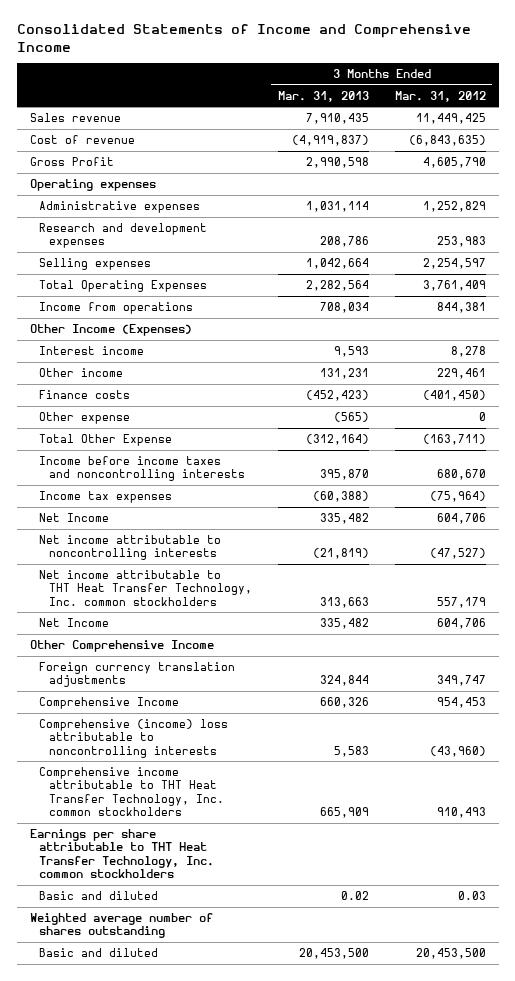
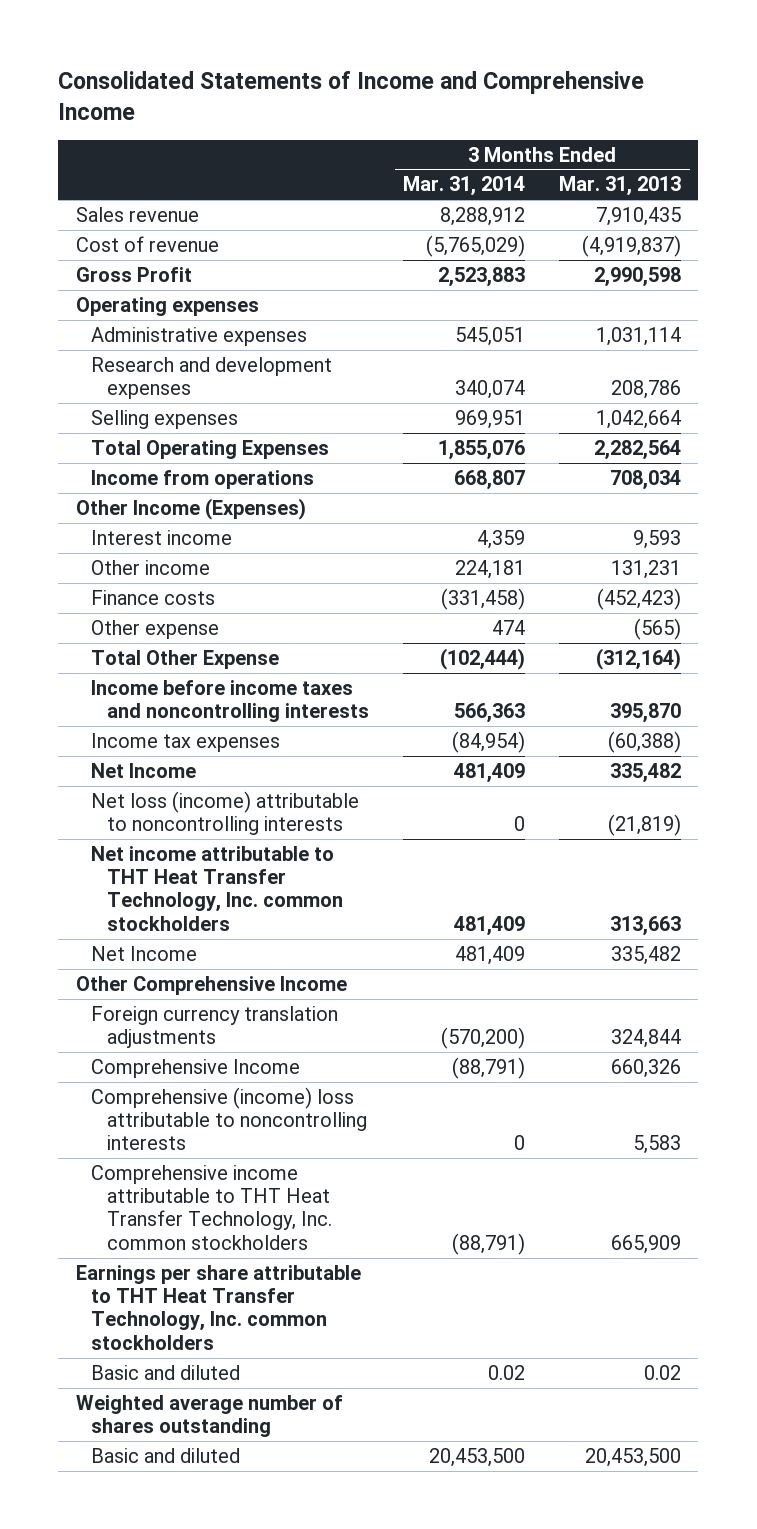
[394,90,486,102] Mar. 31, 2012 -> none
none -> [403,176,526,197] Mar. 31, 2014
[39,535,222,561] Net income attributable to noncontrolling interests -> [91,790,360,836] Net loss (income) attributable to noncontrolling interests

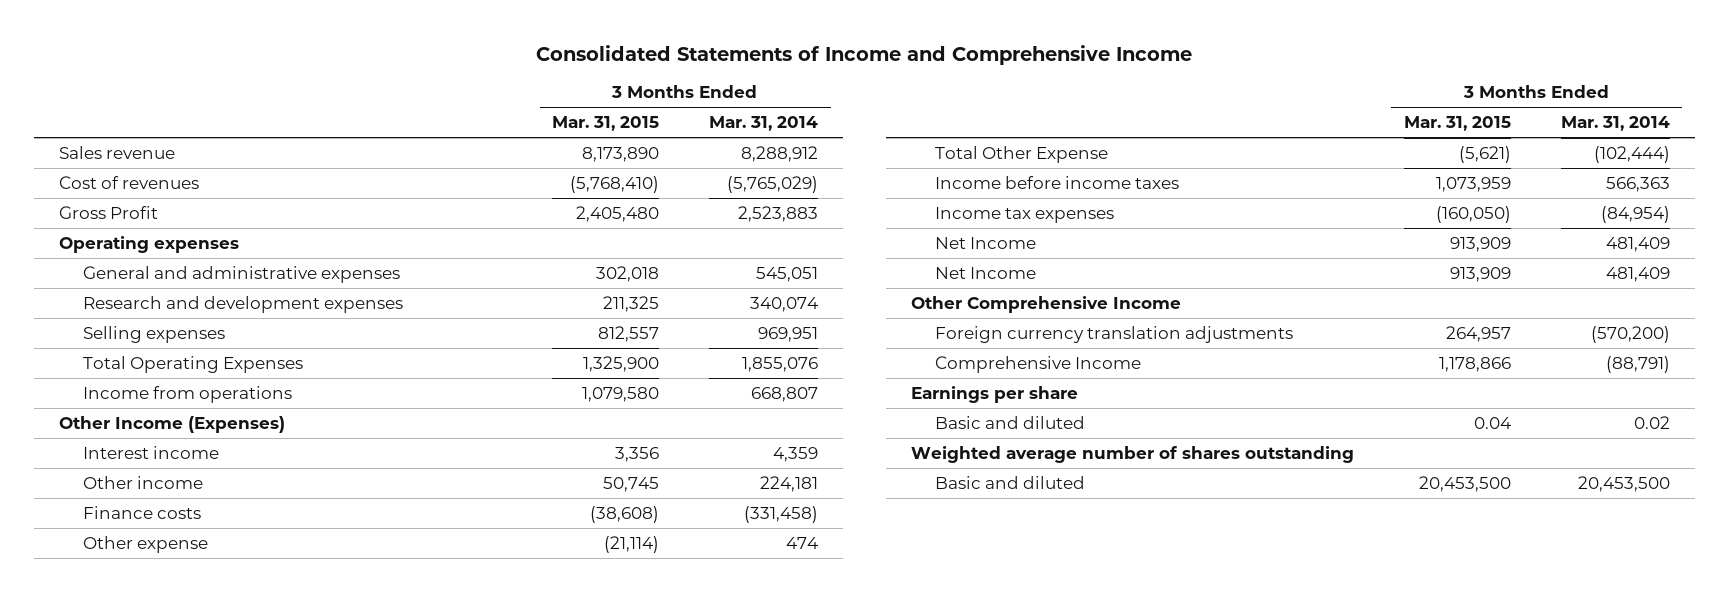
[559,176,682,197] Mar. 31, 2013 -> none
none -> [552,116,660,132] Mar. 31, 2015
[75,235,219,252] Cost of revenue -> [59,175,200,189] Cost of revenues
[91,326,308,346] Administrative expenses -> [83,265,401,283] General and administrative expenses
[91,679,370,723] Income before income taxes and noncontrolling interests -> [934,175,1179,189] Income before income taxes
[91,790,360,836] Net loss (income) attributable to noncontrolling interests -> none
[91,845,344,931] Net income attributable to THT Heat Transfer Technology, Inc. common stockholders -> none
[91,1086,368,1151] Comprehensive (income) loss attributable to noncontrolling interests -> none
[91,1164,333,1250] Comprehensive income attributable to THT Heat Transfer Technology, Inc. common stockholders -> none
[75,1264,361,1350] Earnings per share attributable to THT Heat Transfer Technology, Inc. common stockholders -> [910,385,1078,403] Earnings per share

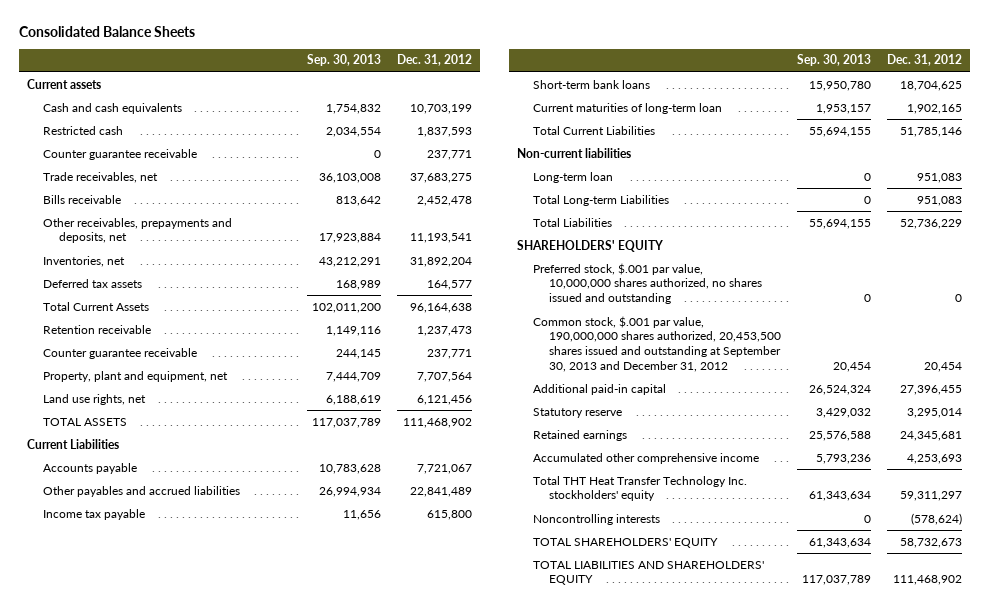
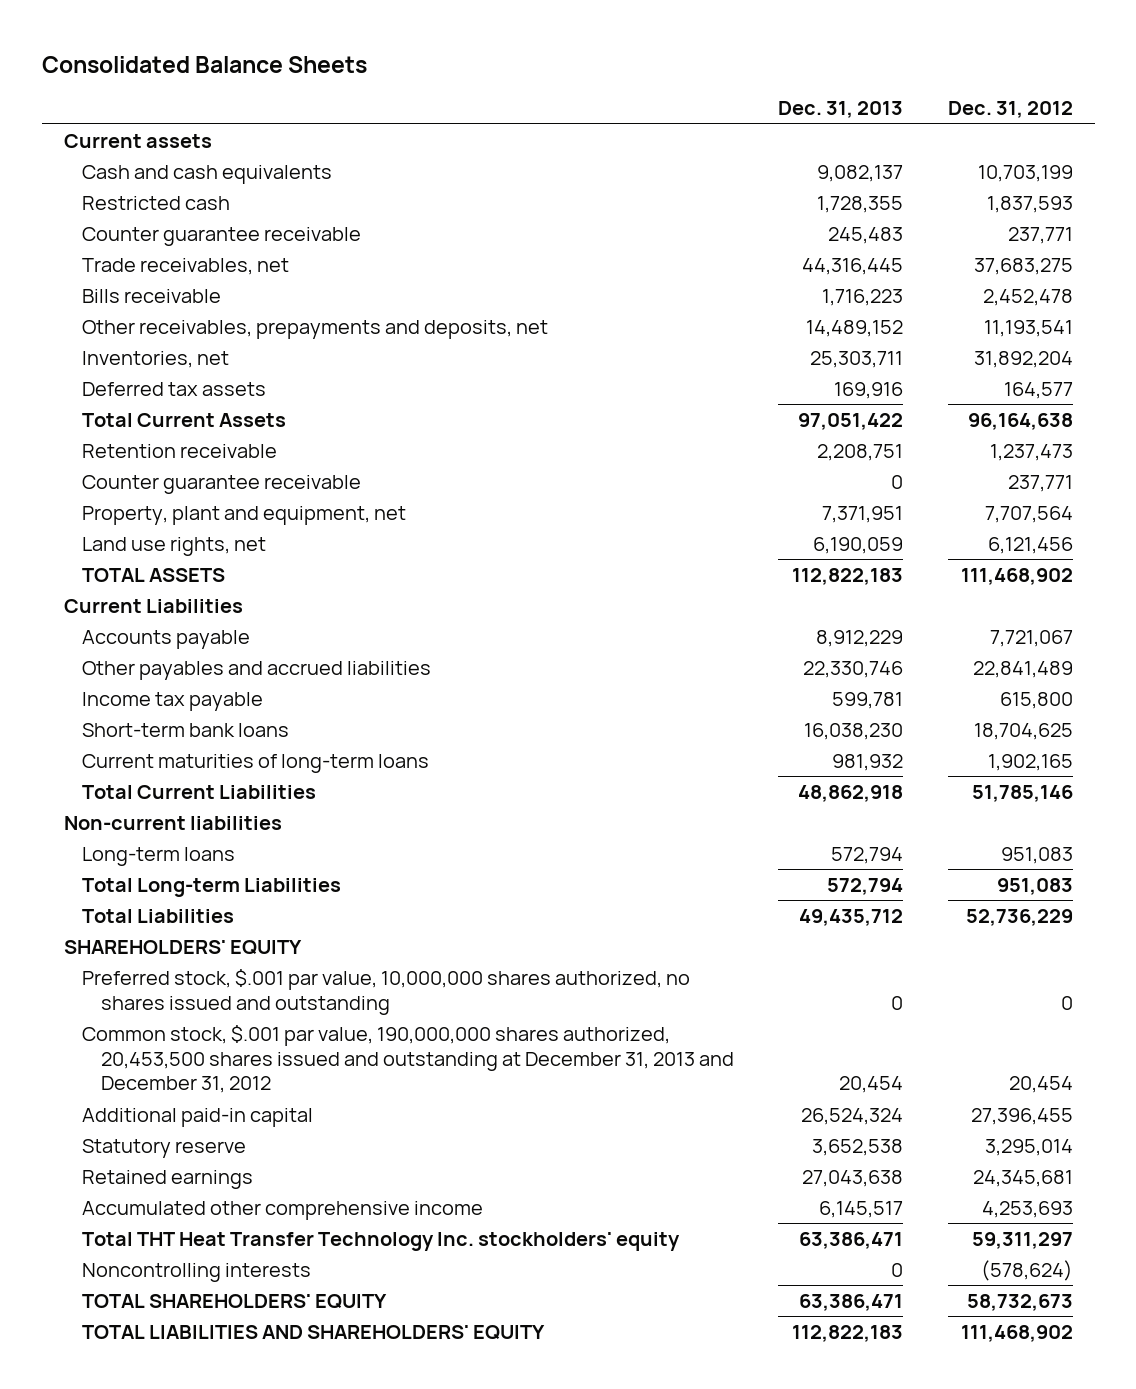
[307,54,382,67] Sep. 30, 2013 -> none
none -> [778,101,904,119] Dec. 31, 2013
[532,102,722,114] Current maturities of long-term loan -> [82,753,430,773] Current maturities of long-term loans
[532,171,613,183] Long-term loan -> [82,846,236,866] Long-term loans
[532,315,781,372] Common stock, $.001 par value, 190,000,000 shares authorized, 20,453,500 shares issued and outstanding at September 30, 2013 and December 31, 2012 -> [82,1024,734,1094] Common stock, $.001 par value, 190,000,000 shares authorized, 20,453,500 shares issued and outstanding at December 31, 2013 and December 31, 2012

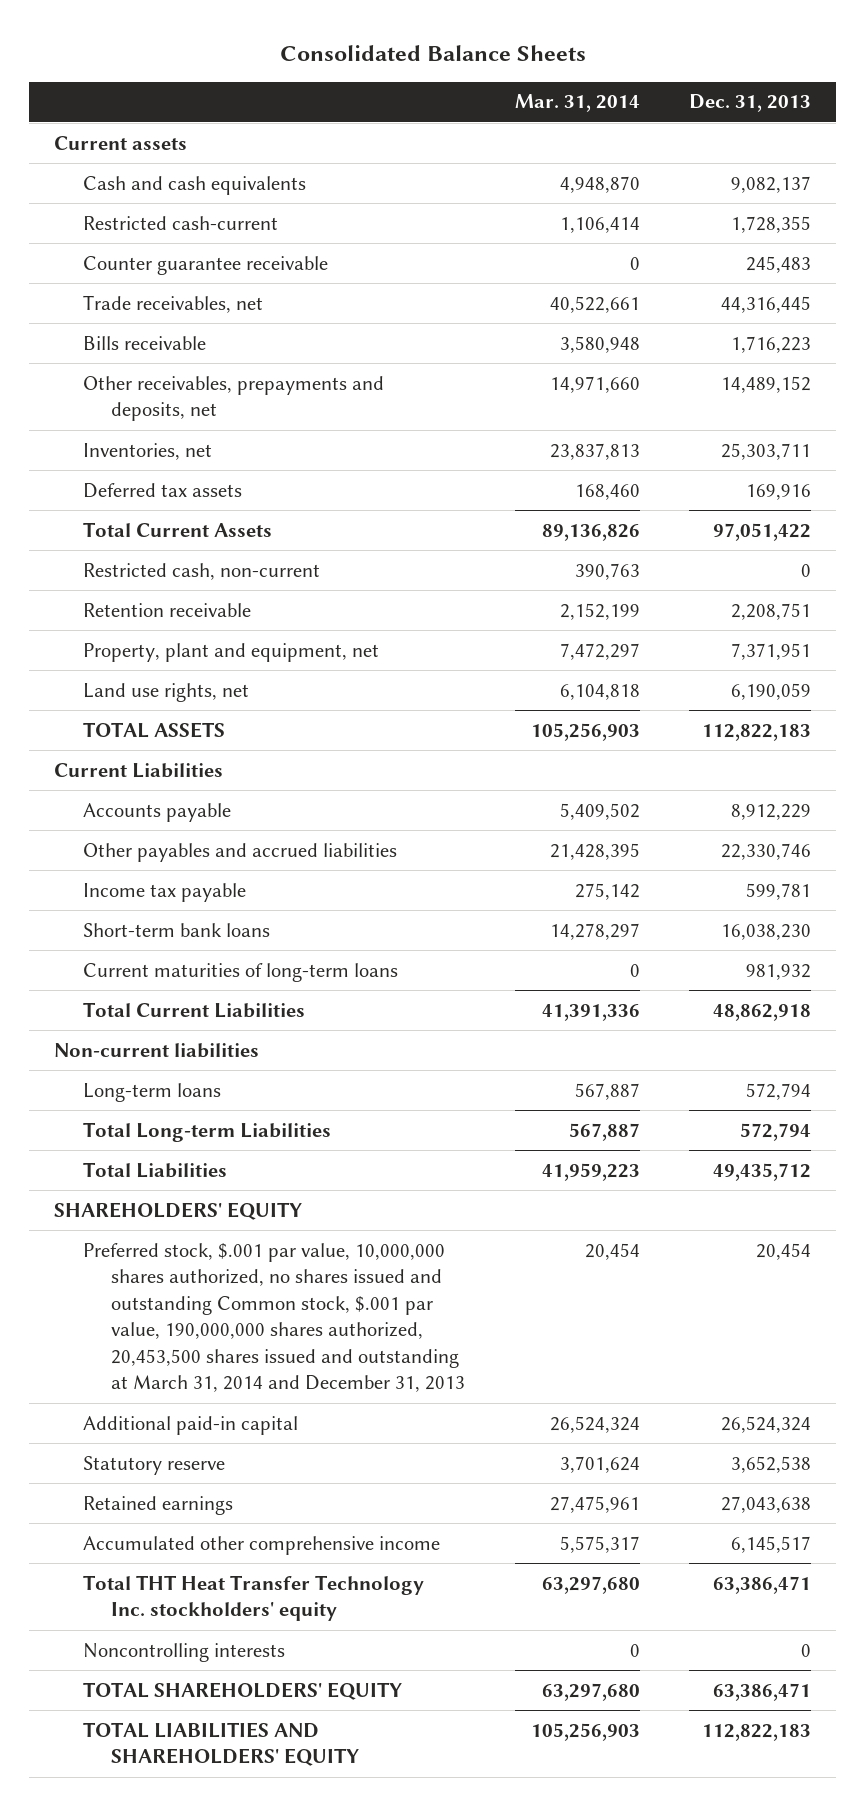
[947,101,1073,119] Dec. 31, 2012 -> none
none -> [514,94,640,113] Mar. 31, 2014
[82,195,231,210] Restricted cash -> [82,215,278,230] Restricted cash-current
none -> [82,562,320,580] Restricted cash, non-current
[82,474,362,494] Counter guarantee receivable -> none
[82,968,691,1015] Preferred stock, $.001 par value, 10,000,000 shares authorized, no shares issued and outstanding -> none
[82,1024,734,1094] Common stock, $.001 par value, 190,000,000 shares authorized, 20,453,500 shares issued and outstanding at December 31, 2013 and December 31, 2012 -> [82,1242,466,1393] Preferred stock, $.001 par value, 10,000,000 shares authorized, no shares issued and outstanding Common stock, $.001 par value, 190,000,000 shares authorized, 20,453,500 shares issued and outstanding at March 31, 2014 and December 31, 2013

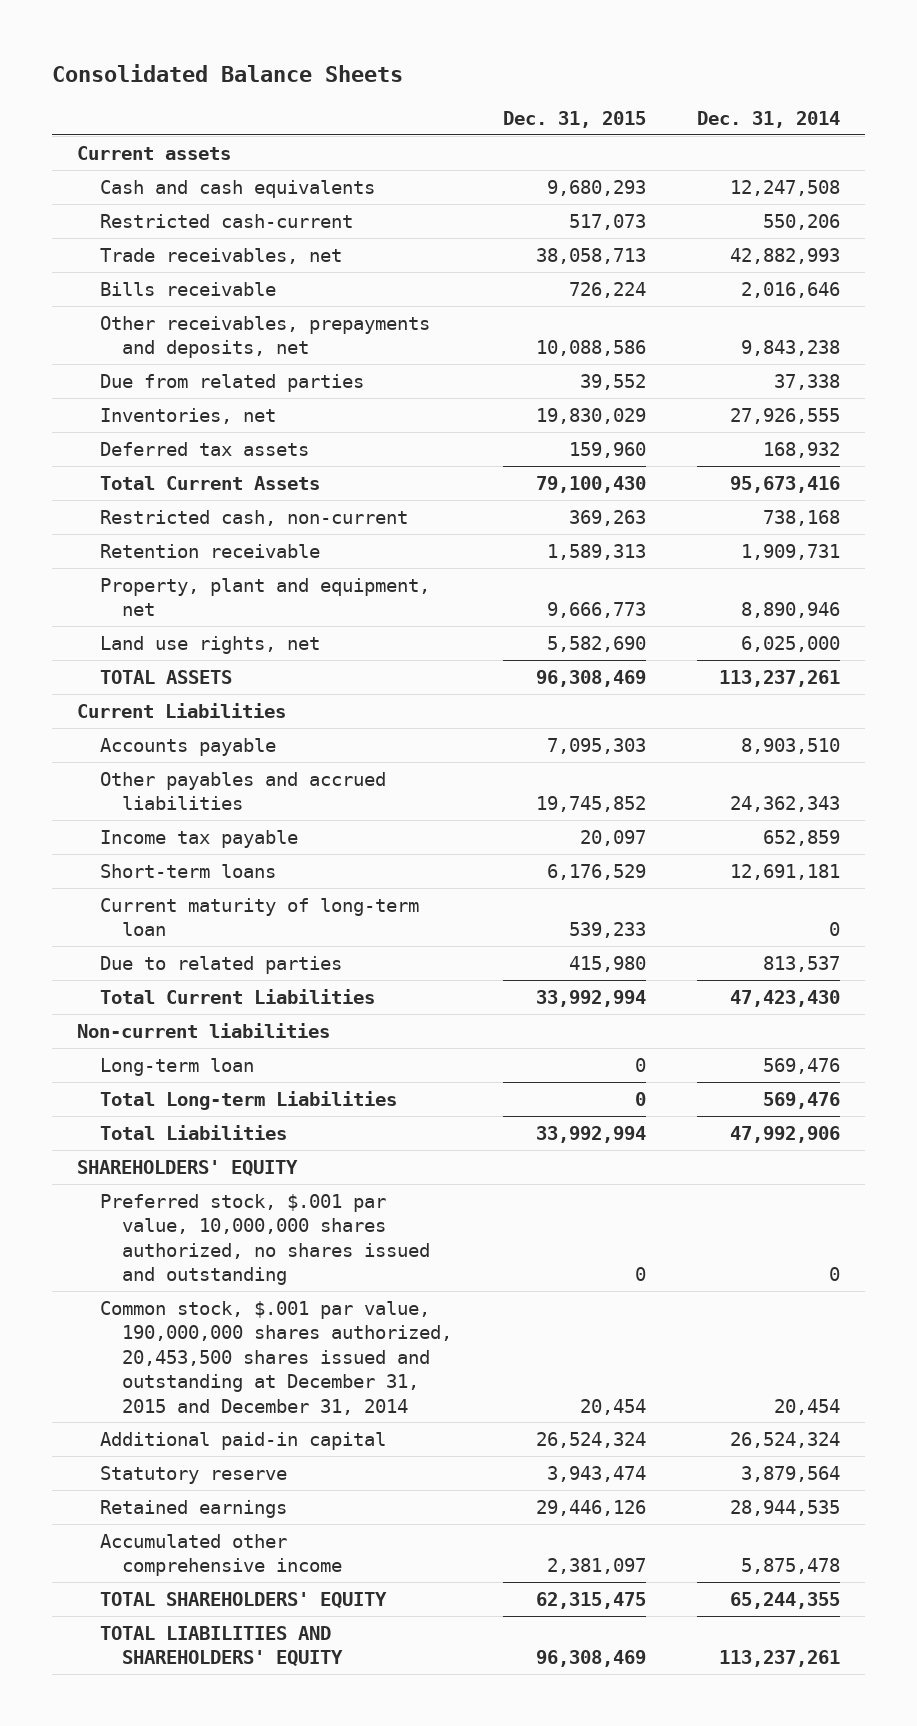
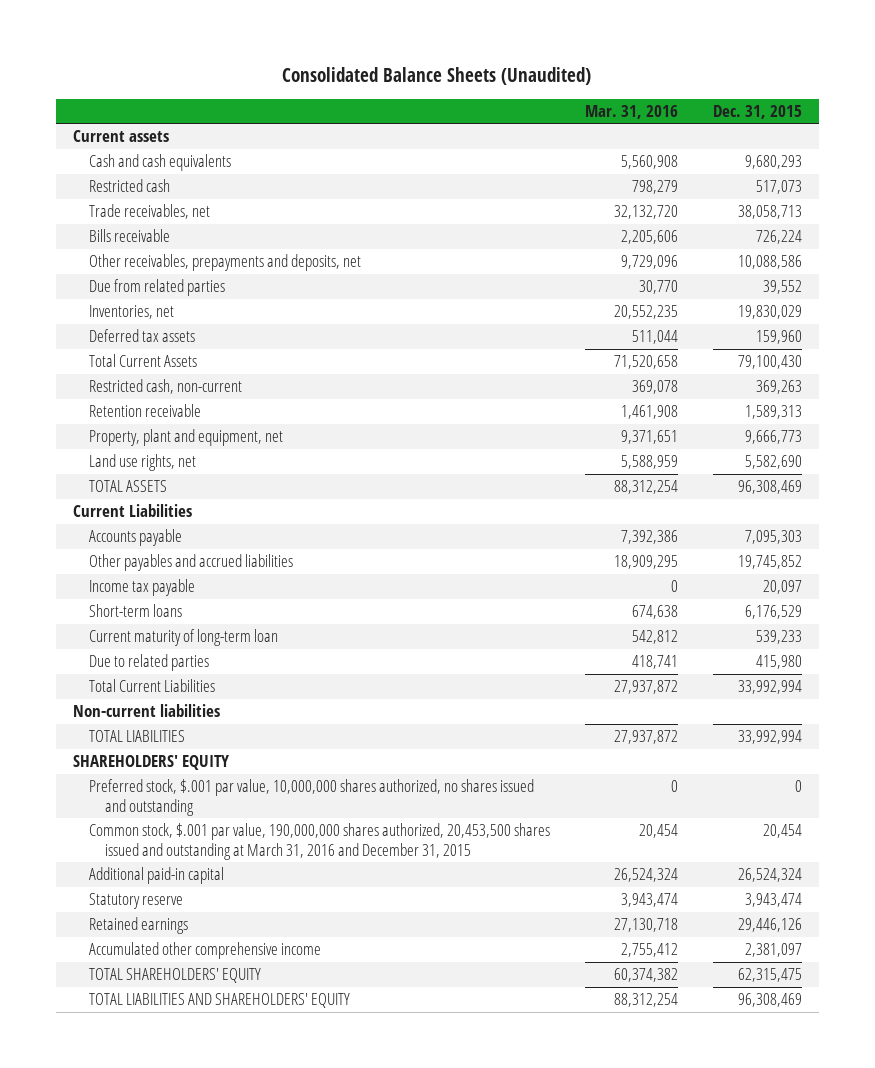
[52,63,404,82] Consolidated Balance Sheets -> [282,66,592,85] Consolidated Balance Sheets (Unaudited)
[696,110,840,128] Dec. 31, 2014 -> none
none -> [584,104,678,119] Mar. 31, 2016
[99,213,353,228] Restricted cash-current -> [89,179,171,193] Restricted cash
[99,1057,254,1076] Long-term loan -> none
[99,1090,397,1110] Total Long-term Liabilities -> none
[99,1124,287,1140] Total Liabilities -> [89,730,186,743] TOTAL LIABILITIES
[99,1300,453,1415] Common stock, $.001 par value, 190,000,000 shares authorized, 20,453,500 shares issued and outstanding at December 31, 2015 and December 31, 2014 -> [89,823,551,860] Common stock, $.001 par value, 190,000,000 shares authorized, 20,453,500 shares issued and outstanding at March 31, 2016 and December 31, 2015

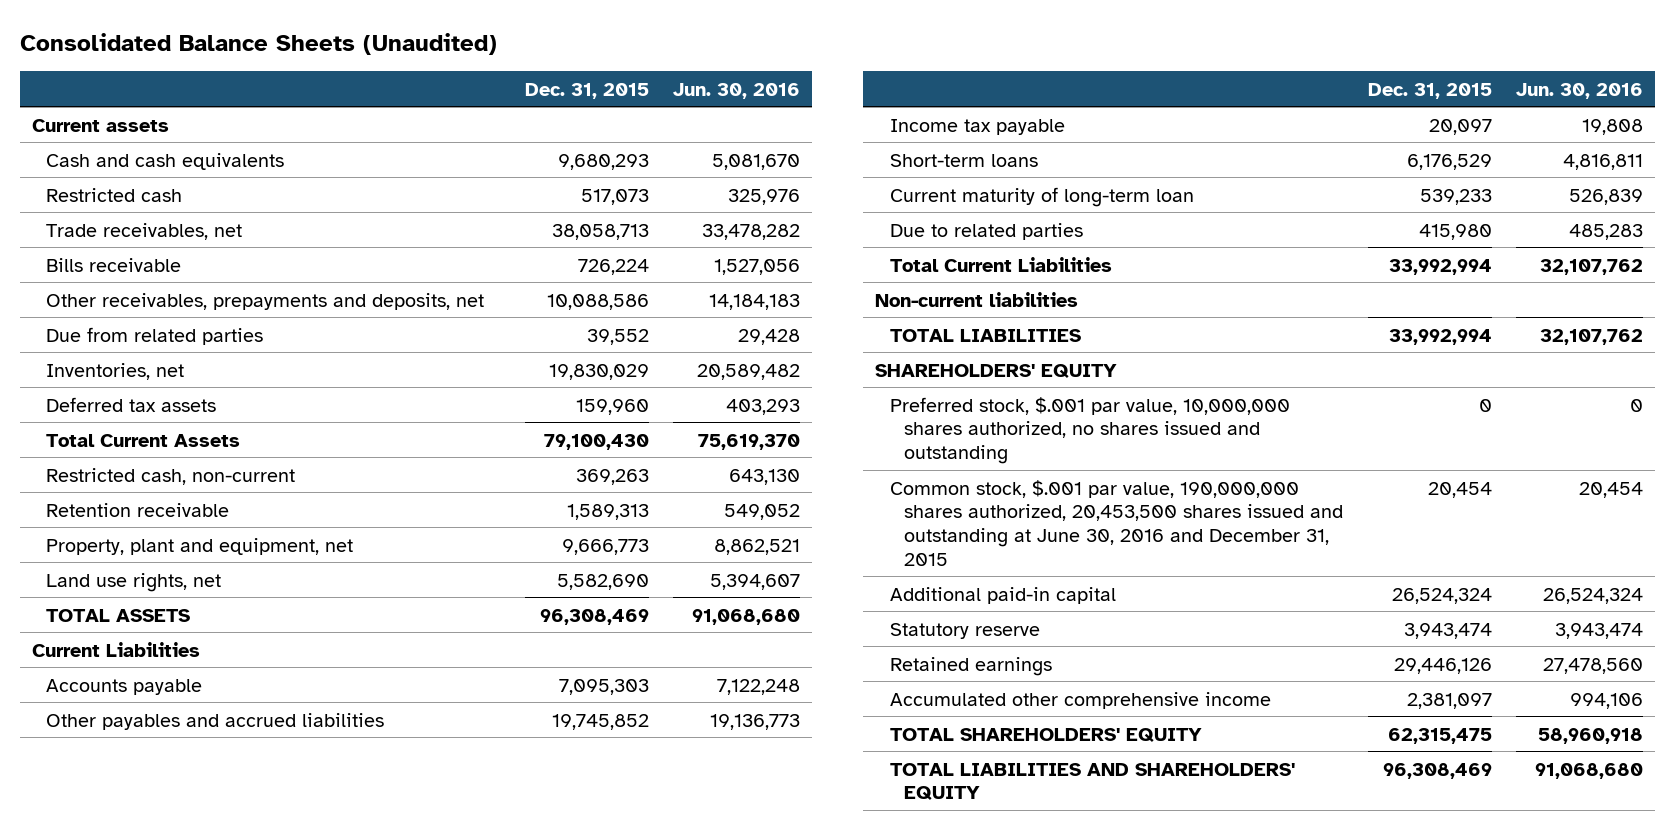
[584,104,678,119] Mar. 31, 2016 -> none
none -> [672,82,800,99] Jun. 30, 2016
[89,823,551,860] Common stock, $.001 par value, 190,000,000 shares authorized, 20,453,500 shares issued and outstanding at March 31, 2016 and December 31, 2015 -> [889,479,1344,566] Common stock, $.001 par value, 190,000,000 shares authorized, 20,453,500 shares issued and outstanding at June 30, 2016 and December 31, 2015

